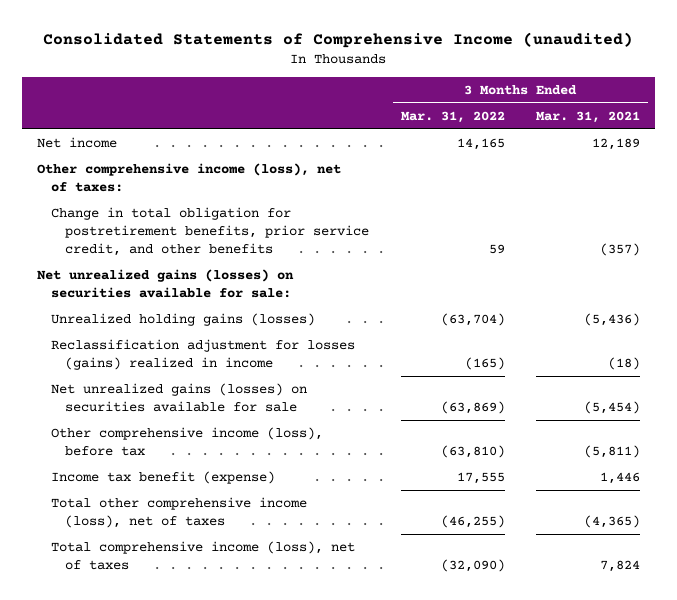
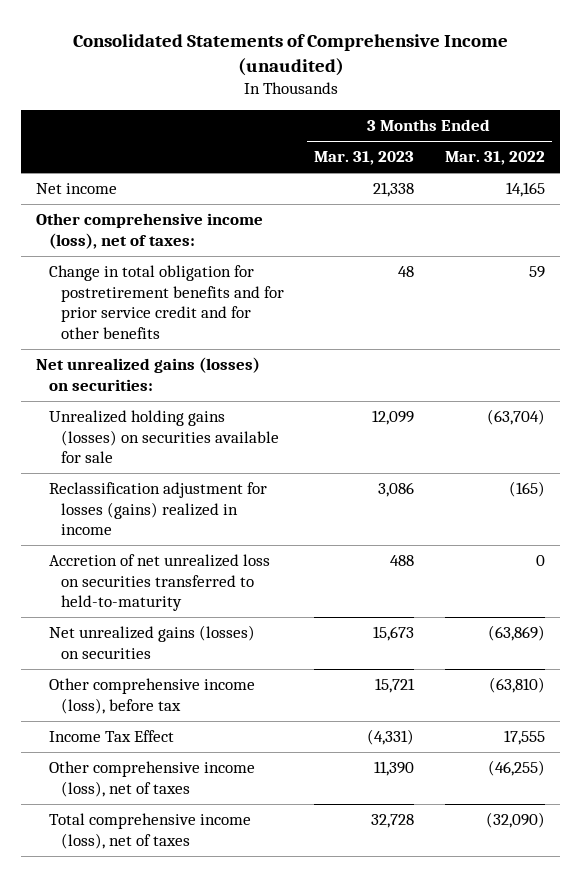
[535,110,640,123] Mar. 31, 2021 -> none
none -> [314,151,415,166] Mar. 31, 2023
[51,206,370,257] Change in total obligation for postretirement benefits, prior service credit, and other benefits -> [48,265,284,339] Change in total obligation for postretirement benefits and for prior service credit and for other benefits
[37,268,295,299] Net unrealized gains (losses) on securities available for sale: -> [36,357,261,391] Net unrealized gains (losses) on securities:
[51,312,316,326] Unrealized holding gains (losses) -> [48,410,279,464] Unrealized holding gains (losses) on securities available for sale
none -> [48,554,270,612] Accretion of net unrealized loss on securities transferred to held-to-maturity
[51,382,308,413] Net unrealized gains (losses) on securities available for sale -> [48,625,255,659] Net unrealized gains (losses) on securities
[51,470,276,484] Income tax benefit (expense) -> [48,730,174,743] Income Tax Effect
[51,496,308,529] Total other comprehensive income (loss), net of taxes -> [48,761,255,797] Other comprehensive income (loss), net of taxes

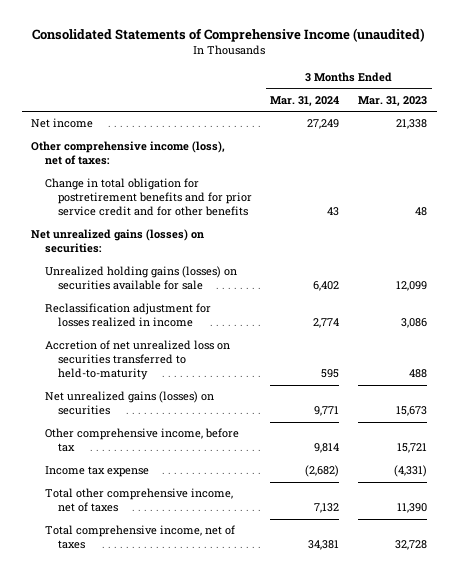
[444,151,545,166] Mar. 31, 2022 -> none
none -> [270,95,340,106] Mar. 31, 2024
[48,482,267,536] Reclassification adjustment for losses (gains) realized in income -> [44,303,211,328] Reclassification adjustment for losses realized in income
[48,678,255,714] Other comprehensive income (loss), before tax -> [44,428,239,453] Other comprehensive income, before tax
[48,730,174,743] Income Tax Effect -> [44,466,149,478] Income tax expense
[48,761,255,797] Other comprehensive income (loss), net of taxes -> [44,488,233,513] Total other comprehensive income, net of taxes
[48,813,251,849] Total comprehensive income (loss), net of taxes -> [44,525,235,550] Total comprehensive income, net of taxes

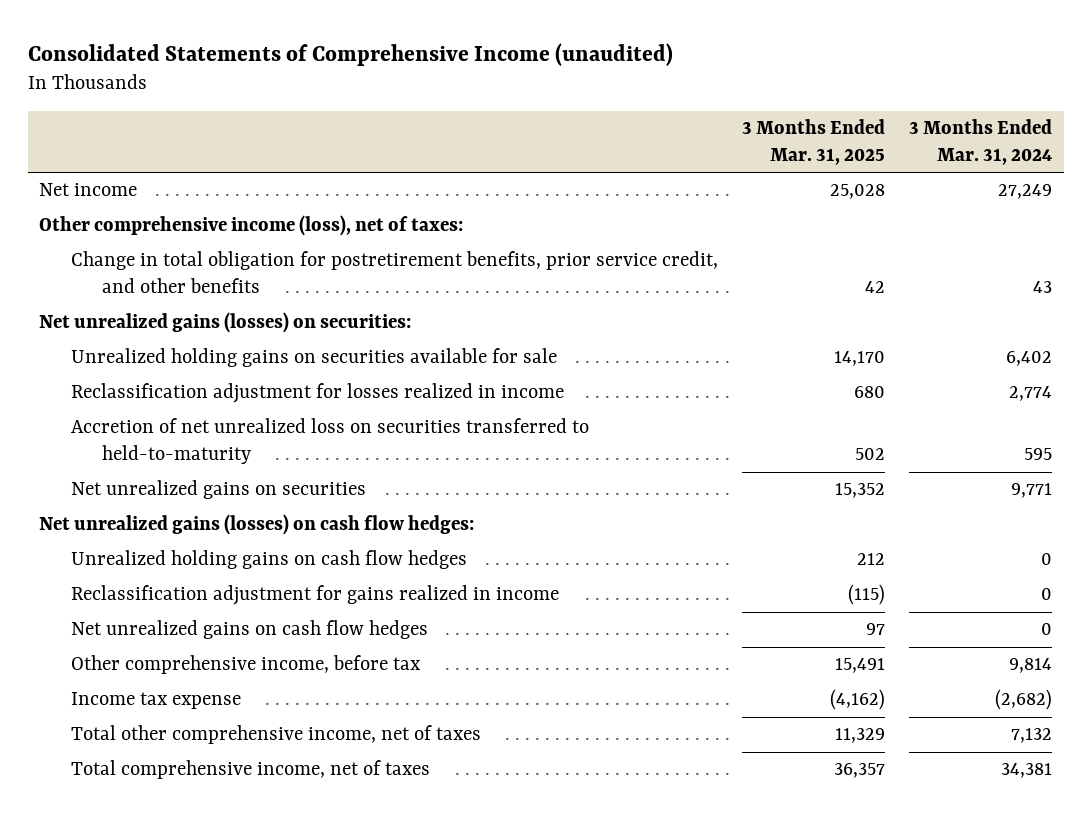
[358,95,428,106] Mar. 31, 2023 -> none
none -> [741,119,885,166] 3 Months Ended Mar. 31, 2025
[44,178,252,217] Change in total obligation for postretirement benefits and for prior service credit and for other benefits -> [70,251,718,294] Change in total obligation for postretirement benefits, prior service credit, and other benefits
[44,266,237,291] Unrealized holding gains (losses) on securities available for sale -> [70,348,557,368] Unrealized holding gains on securities available for sale
[44,391,214,416] Net unrealized gains (losses) on securities -> [70,480,366,500] Net unrealized gains on securities
none -> [39,514,475,536] Net unrealized gains (losses) on cash flow hedges:
none -> [70,550,467,570] Unrealized holding gains on cash flow hedges
none -> [70,585,559,606] Reclassification adjustment for gains realized in income
none -> [70,620,428,640] Net unrealized gains on cash flow hedges

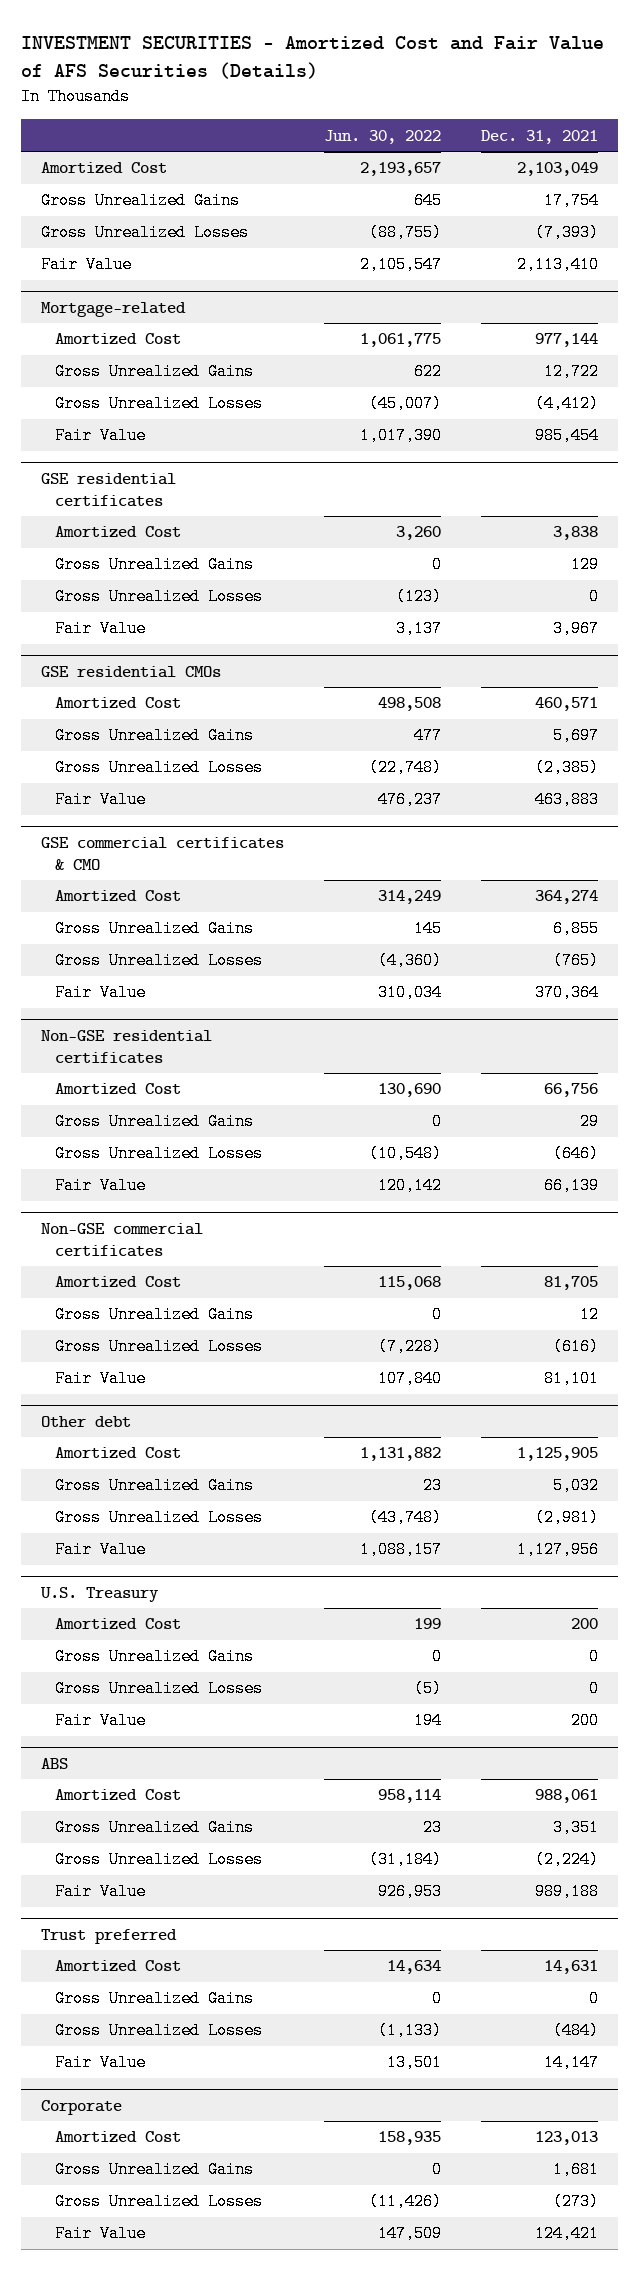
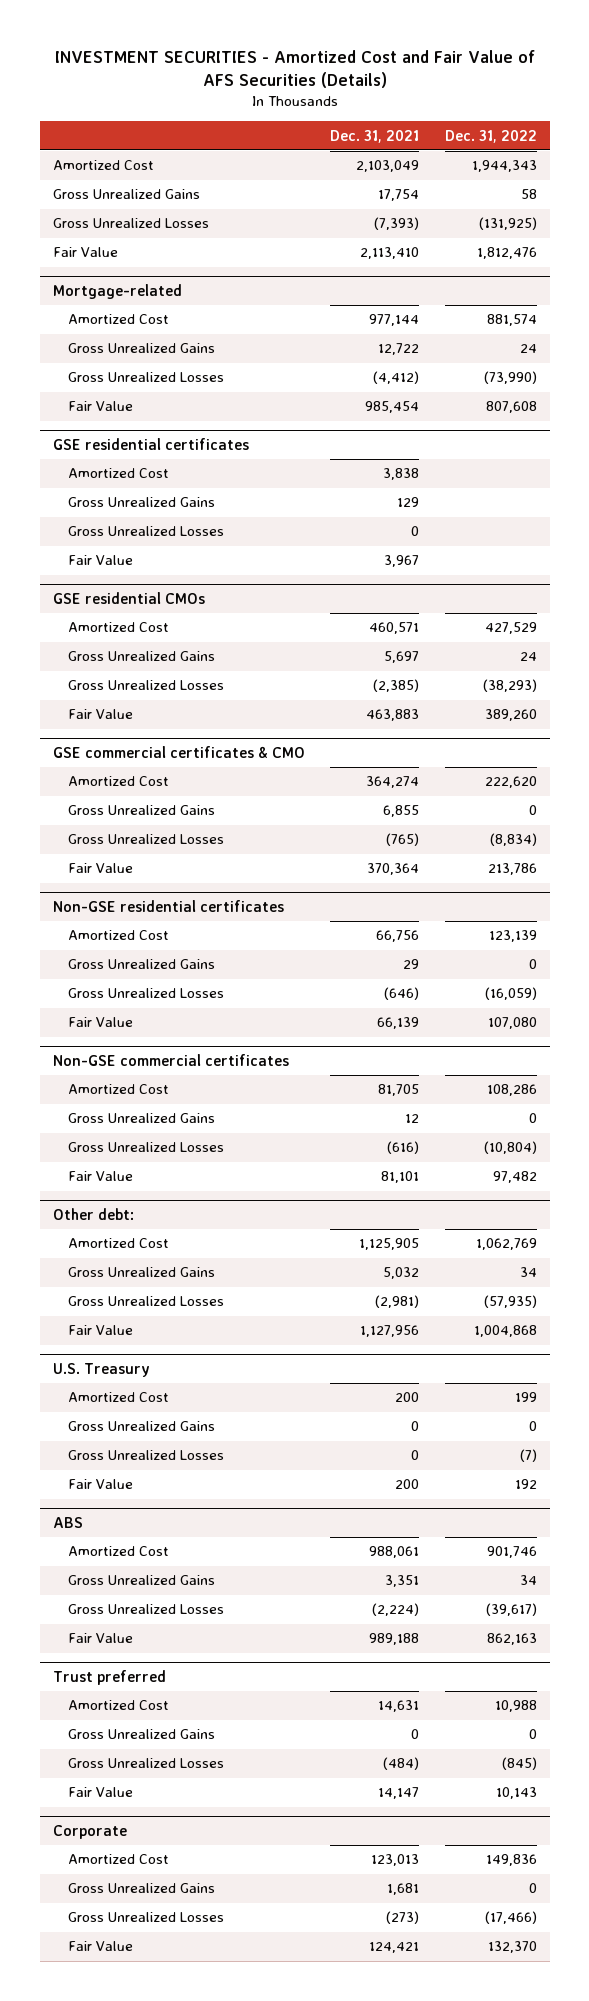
[324,129,442,144] Jun. 30, 2022 -> none
none -> [444,129,537,143] Dec. 31, 2022
[41,1415,132,1427] Other debt -> [52,1208,134,1221] Other debt:

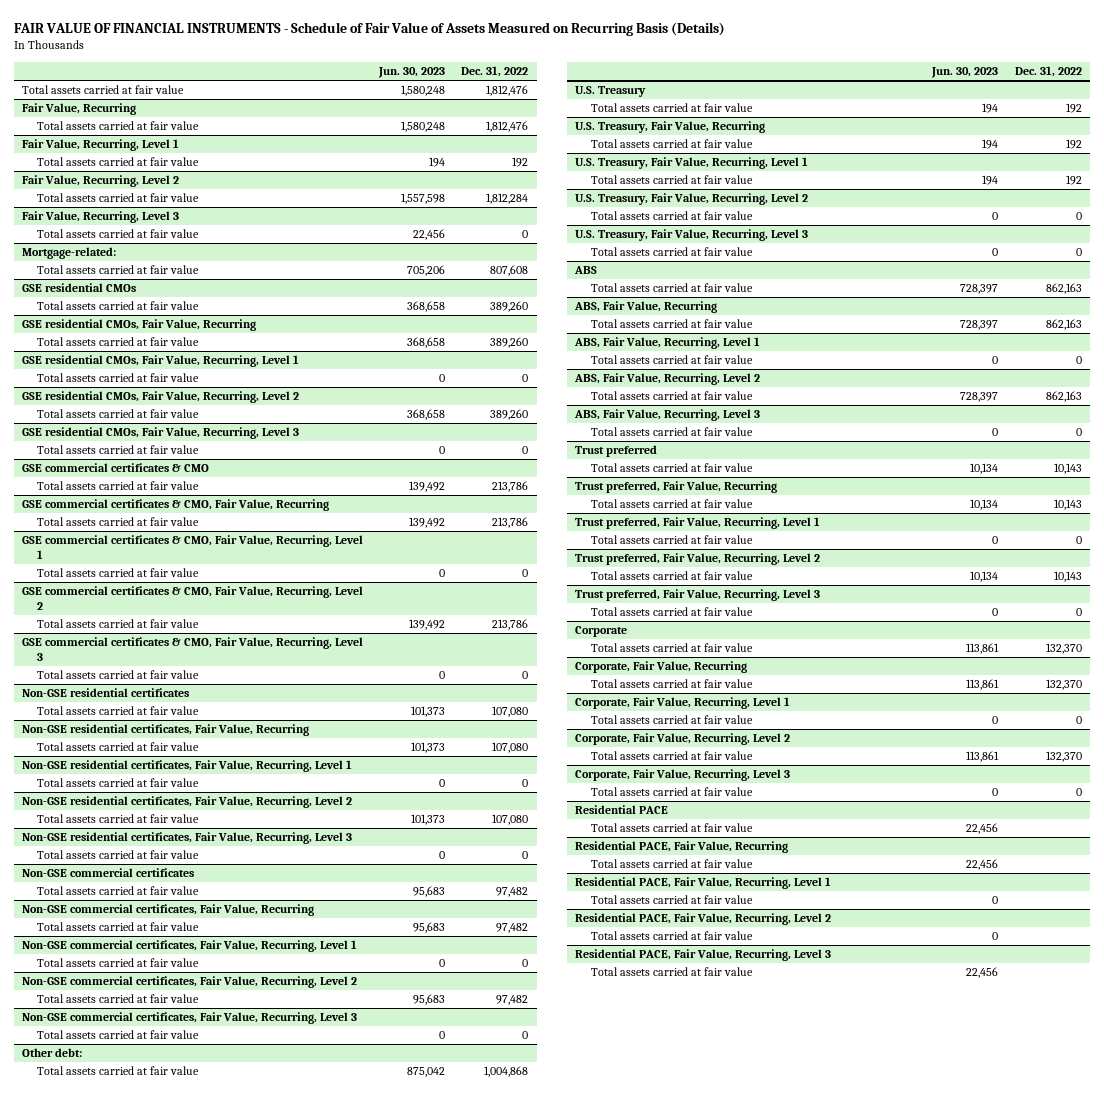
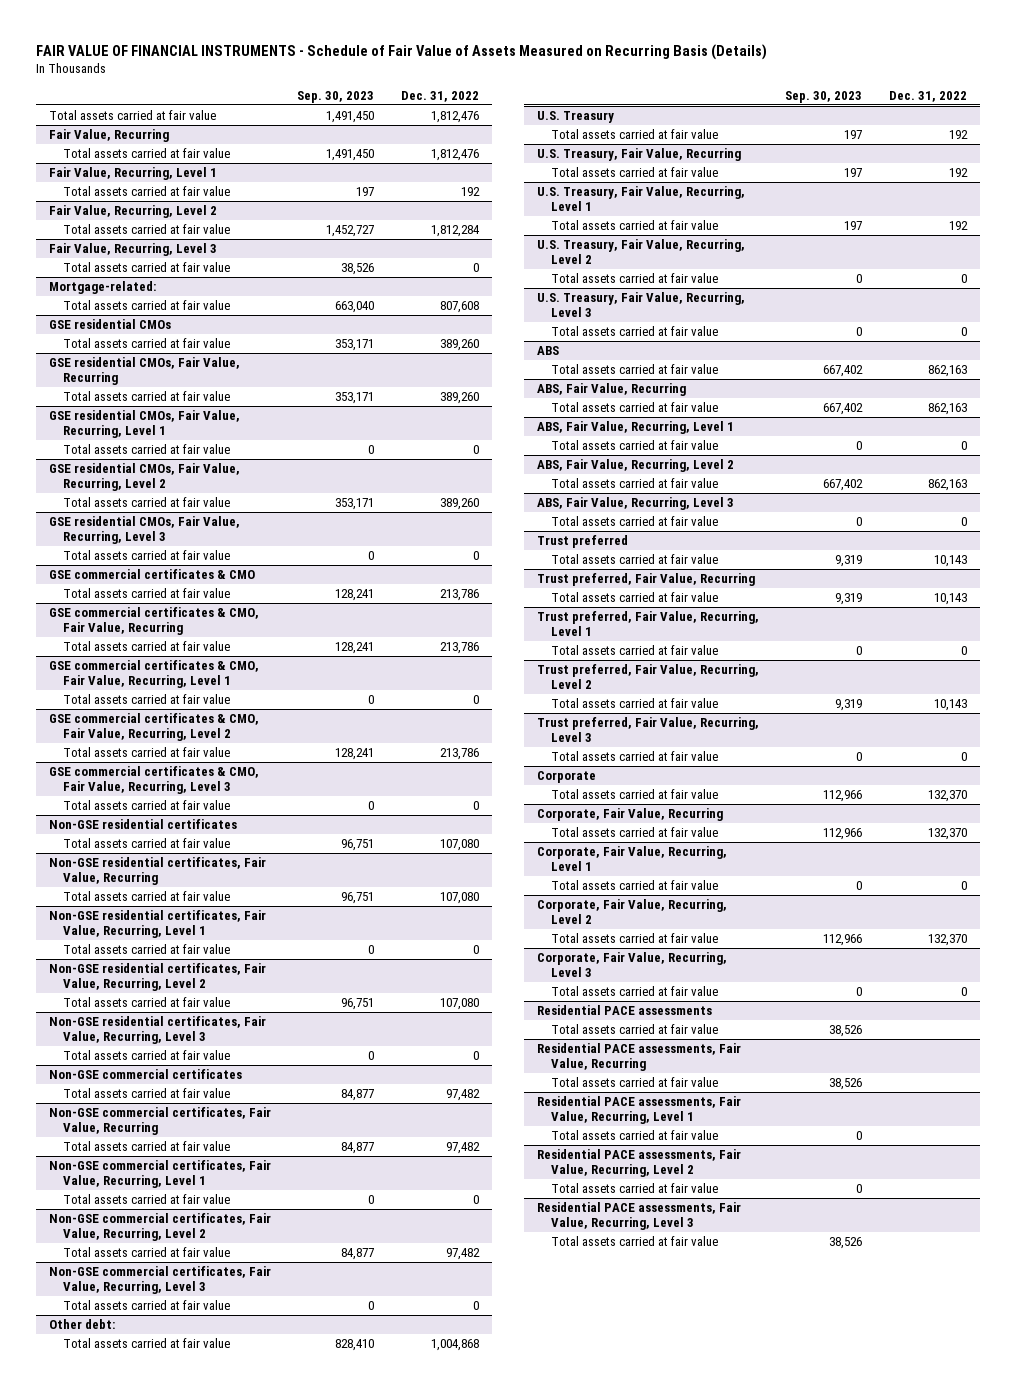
[378,67,446,79] Jun. 30, 2023 -> none
none -> [297,90,375,103] Sep. 30, 2023
[575,805,669,815] Residential PACE -> [537,1004,713,1015] Residential PACE assessments
[575,841,789,854] Residential PACE, Fair Value, Recurring -> [537,1042,742,1071] Residential PACE assessments, Fair Value, Recurring
[575,877,832,890] Residential PACE, Fair Value, Recurring, Level 1 -> [537,1095,742,1124] Residential PACE assessments, Fair Value, Recurring, Level 1
[575,913,832,926] Residential PACE, Fair Value, Recurring, Level 2 -> [537,1148,742,1177] Residential PACE assessments, Fair Value, Recurring, Level 2
[575,949,832,962] Residential PACE, Fair Value, Recurring, Level 3 -> [537,1201,742,1230] Residential PACE assessments, Fair Value, Recurring, Level 3

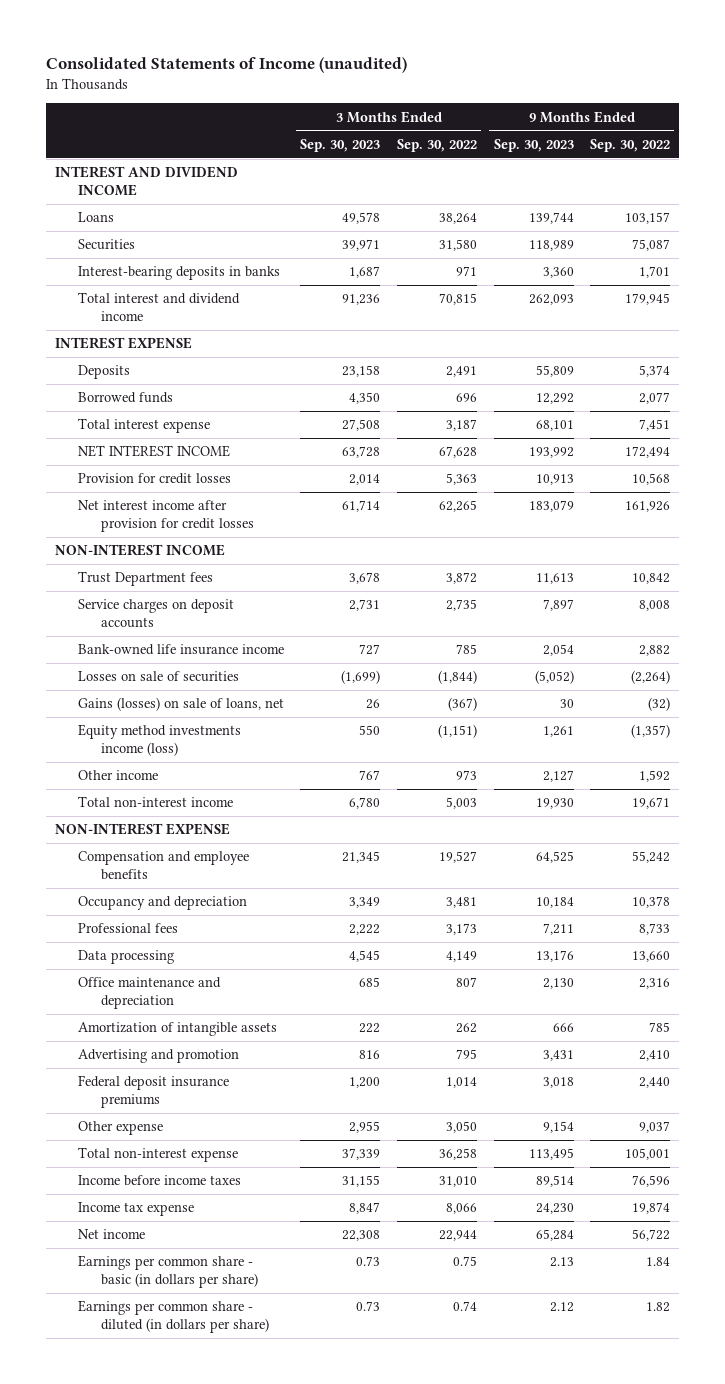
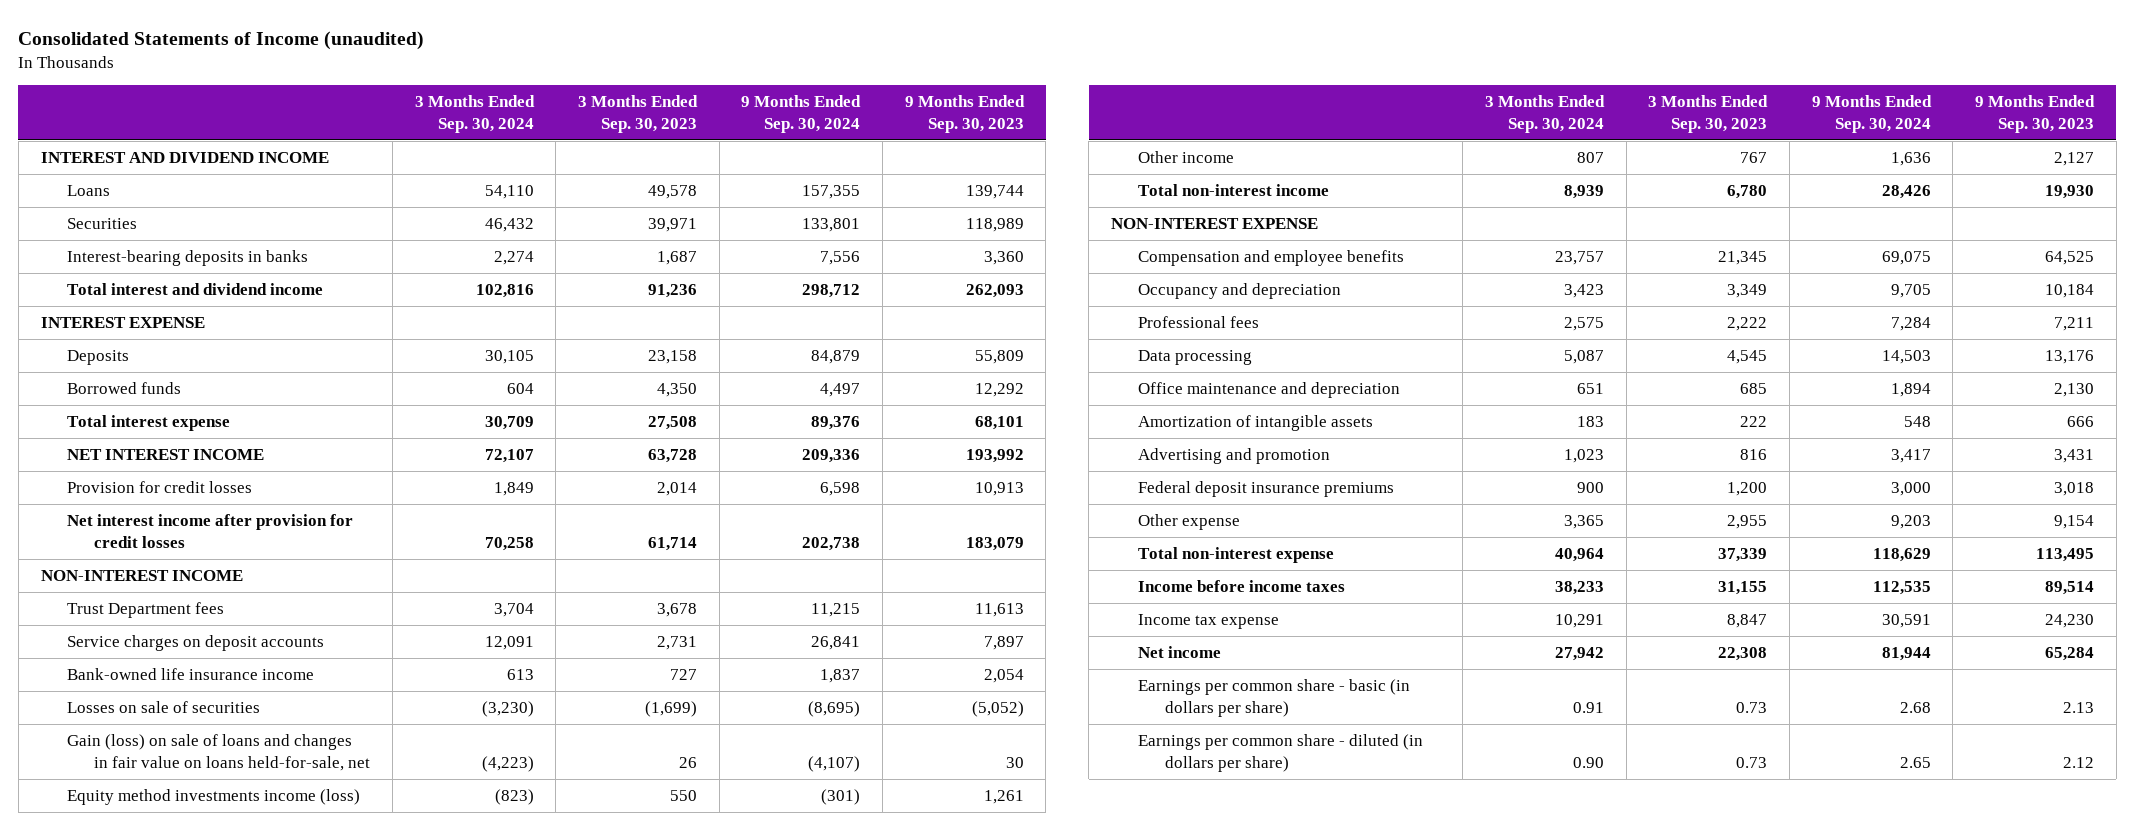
[396,138,477,152] Sep. 30, 2022 -> none
[590,138,671,152] Sep. 30, 2022 -> none
none -> [414,95,535,133] 3 Months Ended Sep. 30, 2024
none -> [741,95,862,133] 9 Months Ended Sep. 30, 2024
[77,697,284,712] Gains (losses) on sale of loans, net -> [67,734,371,771] Gain (loss) on sale of loans and changes in fair value on loans held-for-sale, net

